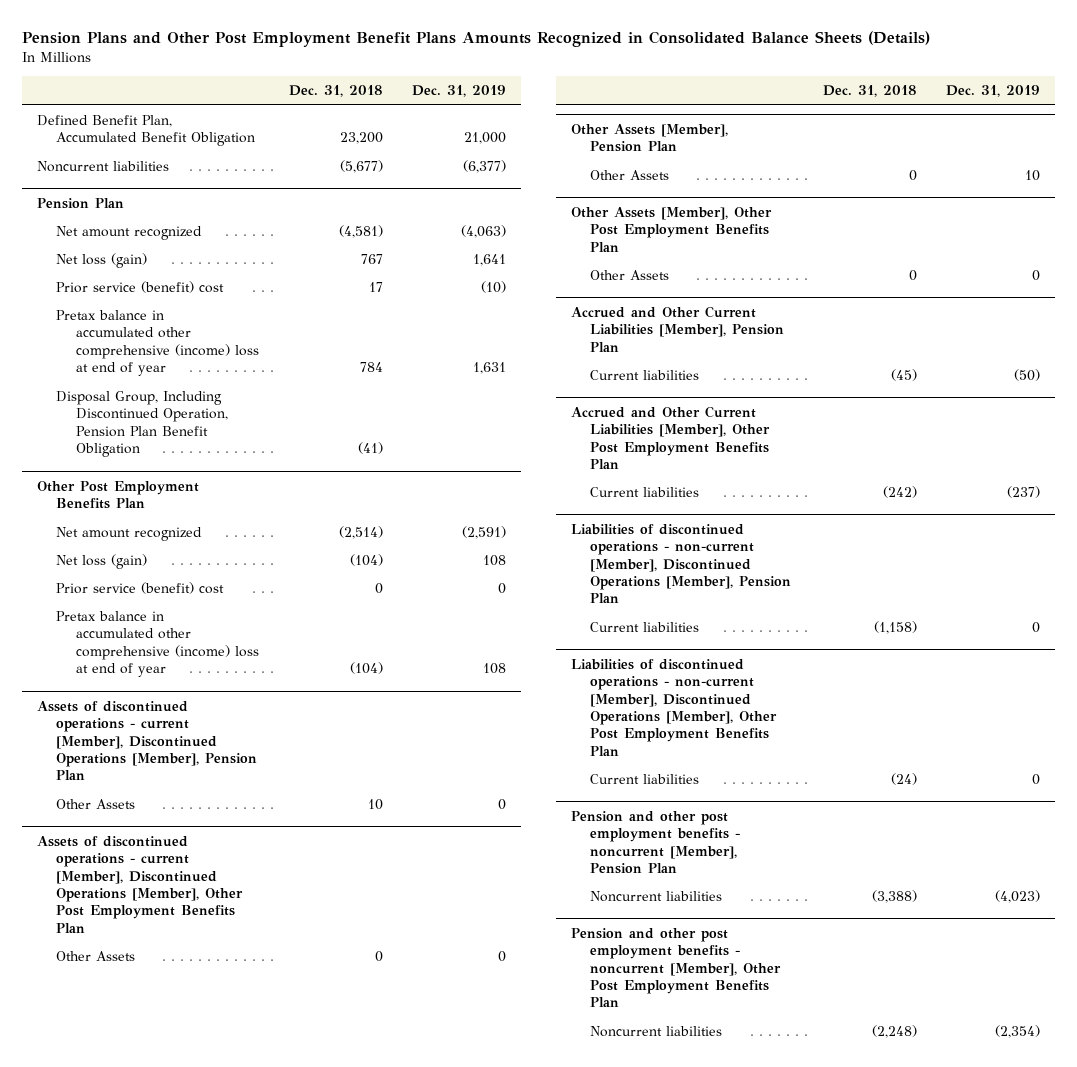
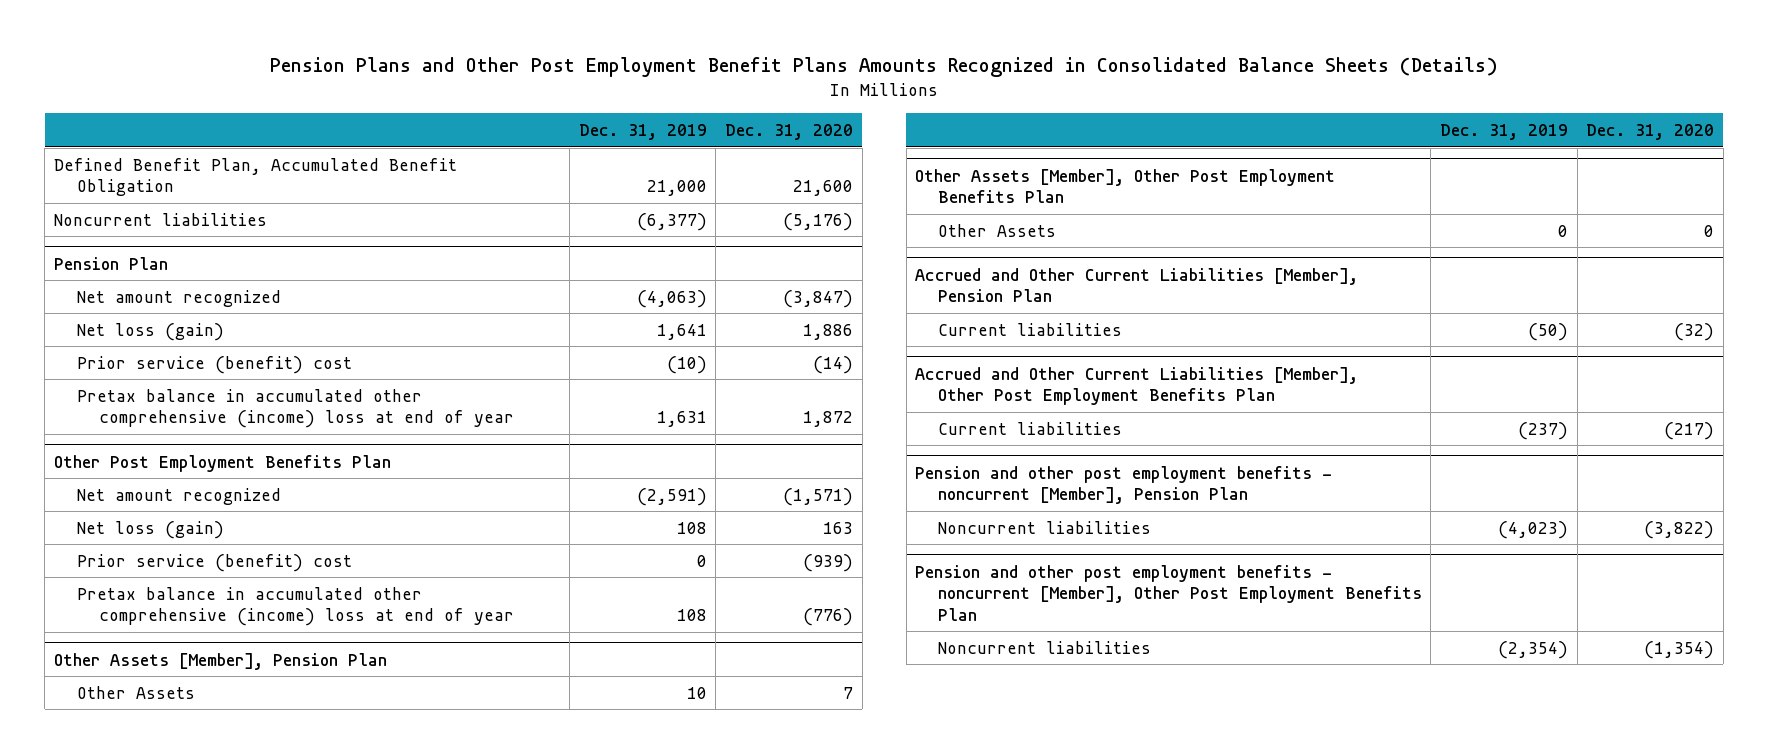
[288,85,383,98] Dec. 31, 2018 -> none
none -> [724,124,853,141] Dec. 31, 2020
[56,391,228,458] Disposal Group, Including Discontinued Operation, Pension Plan Benefit Obligation -> none
[36,700,258,781] Assets of discontinued operations - current [Member], Discontinued Operations [Member], Pension Plan -> none
[56,799,136,810] Other Assets -> none
[36,835,244,933] Assets of discontinued operations - current [Member], Discontinued Operations [Member], Other Post Employment Benefits Plan -> none
[56,951,136,962] Other Assets -> none
[570,523,792,604] Liabilities of discontinued operations - non-current [Member], Discontinued Operations [Member], Pension Plan -> none
[590,622,700,633] Current liabilities -> none
[570,658,778,756] Liabilities of discontinued operations - non-current [Member], Discontinued Operations [Member], Other Post Employment Benefits Plan -> none
[590,774,700,785] Current liabilities -> none

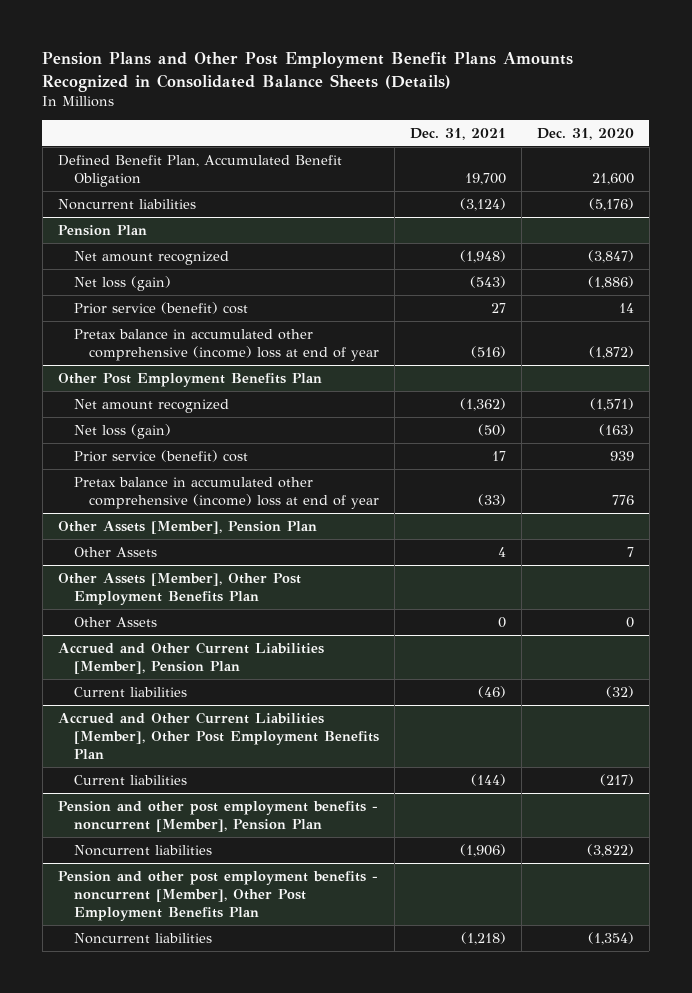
[578,124,707,141] Dec. 31, 2019 -> none
none -> [410,127,507,140] Dec. 31, 2021
[802,323,853,340] 1,886 -> [587,275,634,289] (1,886)
[812,355,853,374] (14) -> [618,302,634,313] 14
[802,411,853,428] 1,872 -> [588,345,634,359] (1,872)
[822,521,853,534] 163 -> [598,423,634,436] (163)
[802,553,853,572] (939) -> [609,450,634,461] 939
[802,608,853,627] (776) -> [611,494,634,505] 776

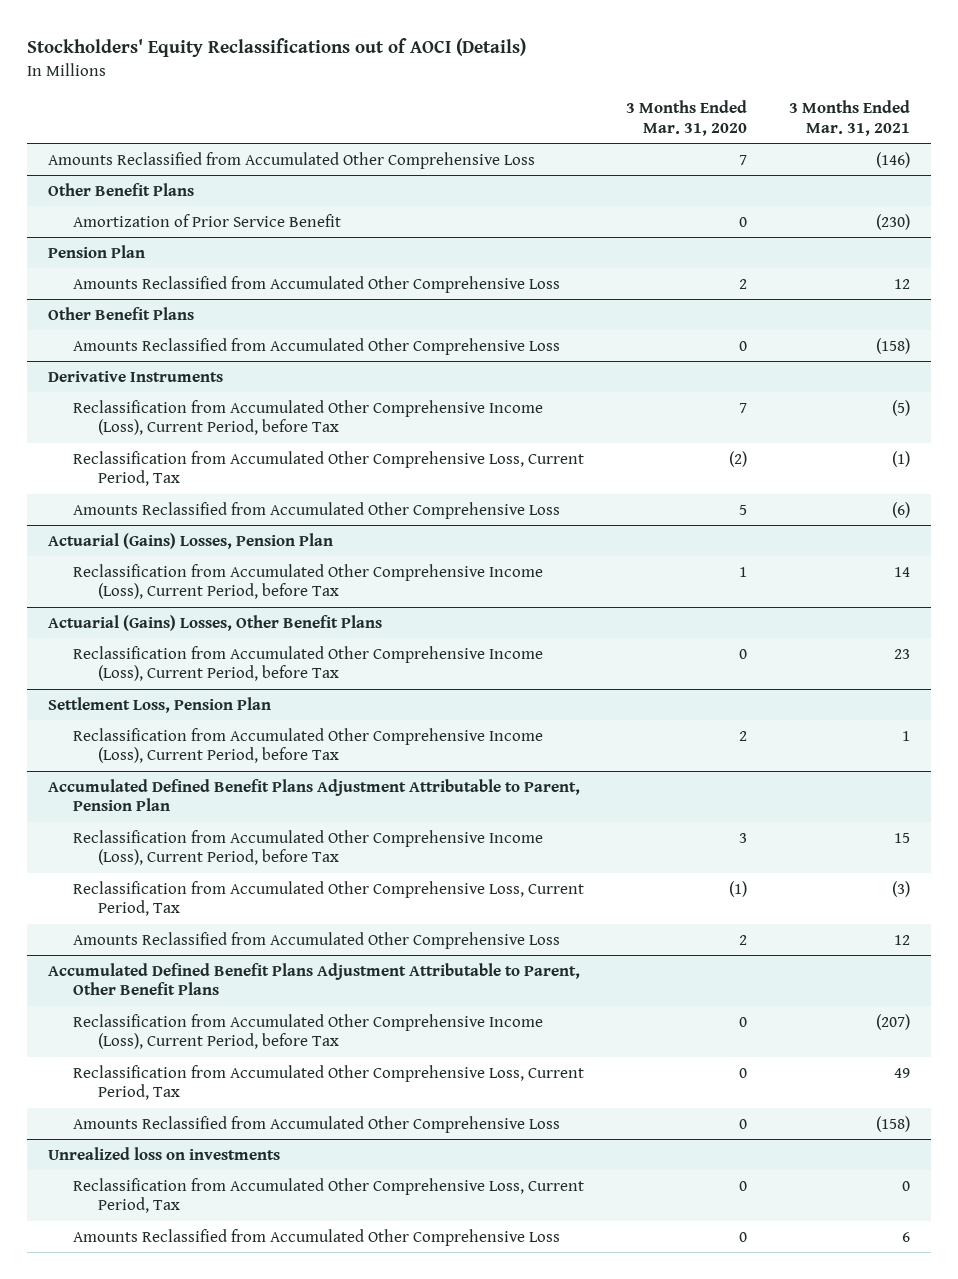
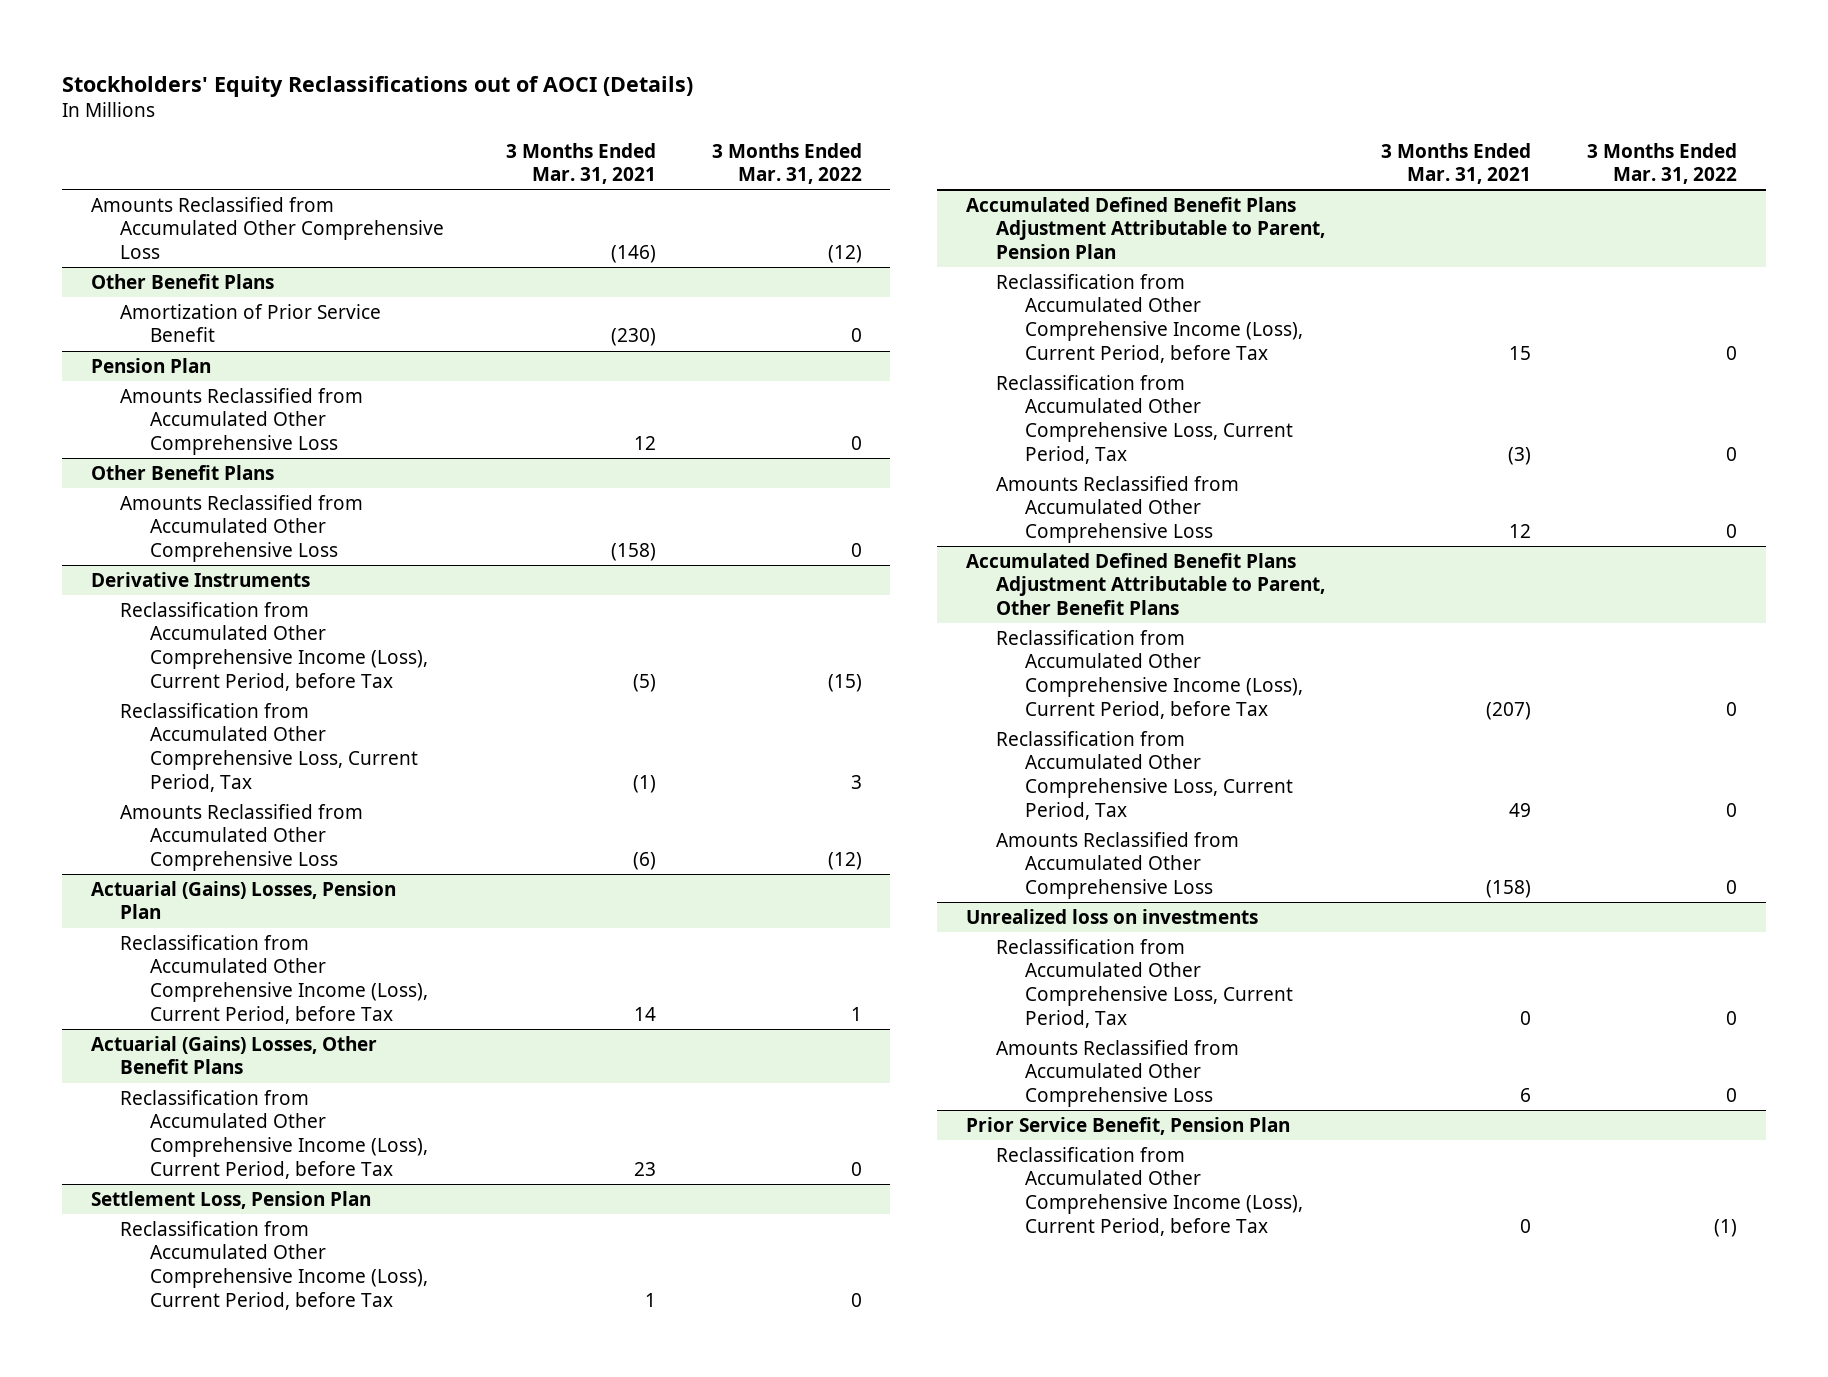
[625,100,747,136] 3 Months Ended Mar. 31, 2020 -> none
none -> [712,142,863,185] 3 Months Ended Mar. 31, 2022
none -> [965,1116,1290,1135] Prior Service Benefit, Pension Plan
none -> [995,1146,1304,1236] Reclassification from Accumulated Other Comprehensive Income (Loss), Current Period, before Tax

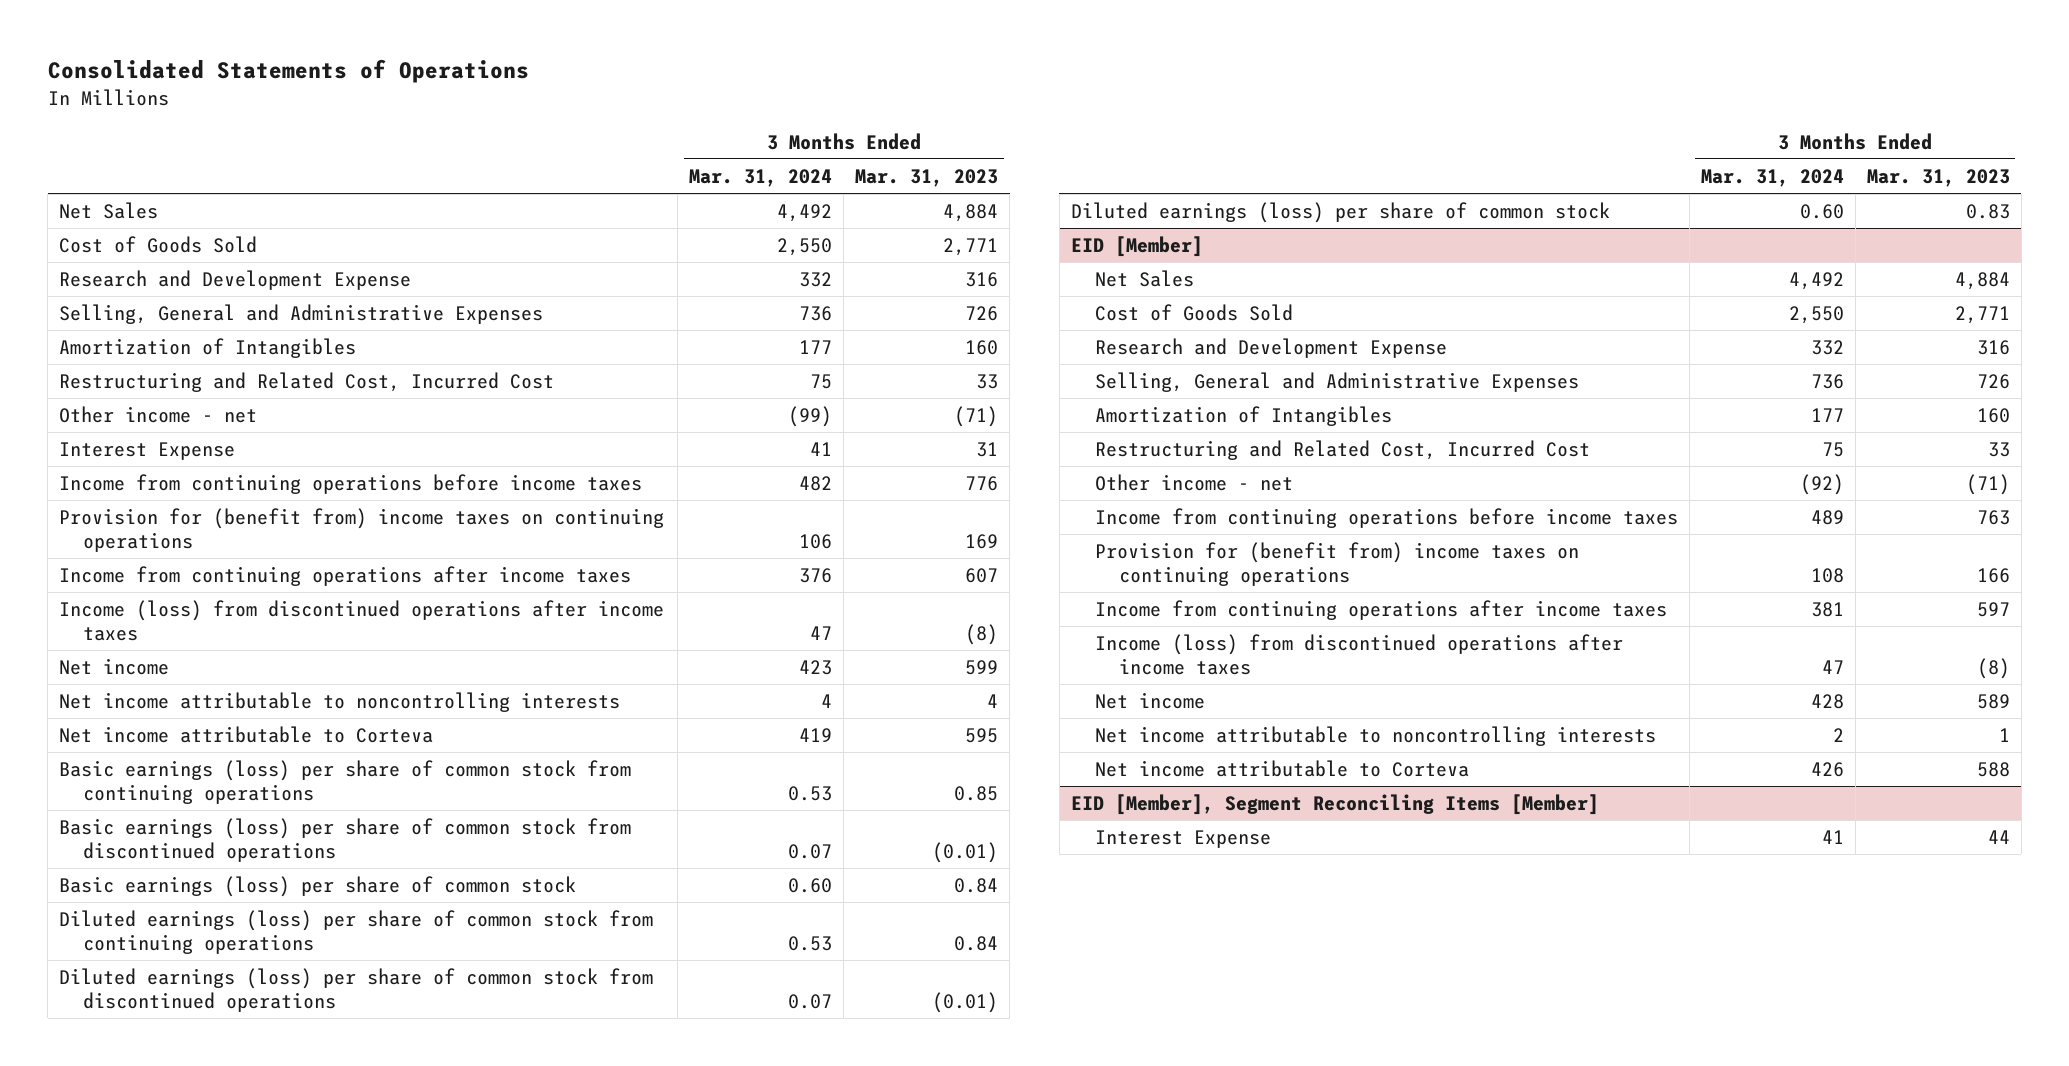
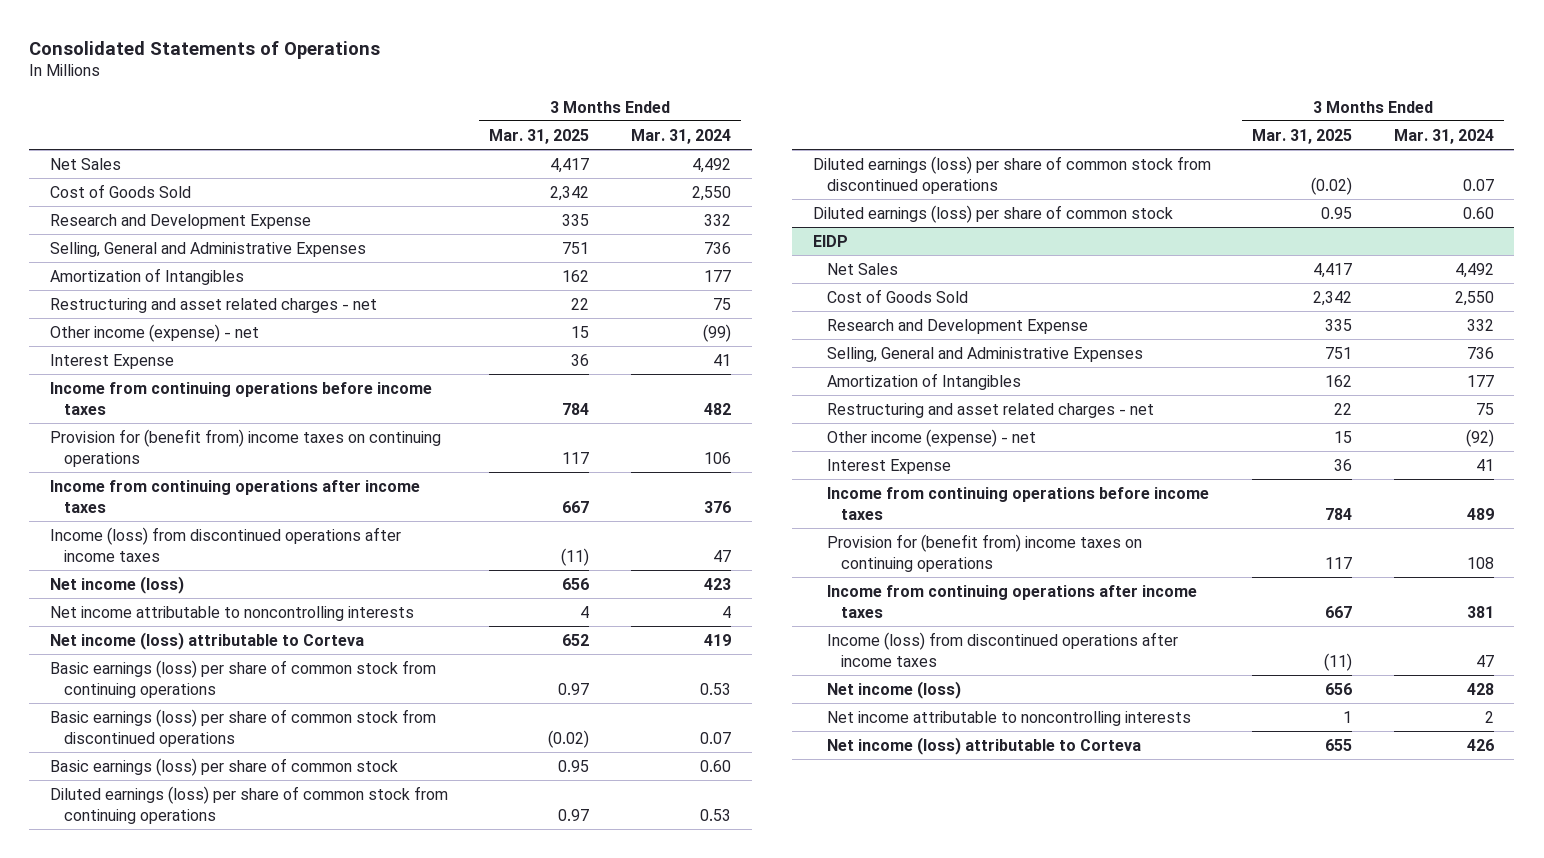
[855,168,999,187] Mar. 31, 2023 -> none
none -> [489,128,590,144] Mar. 31, 2025
[59,372,555,393] Restructuring and Related Cost, Incurred Cost -> none
none -> [50,297,378,313] Restructuring and asset related charges - net
[59,406,258,424] Other income - net -> [50,323,260,342] Other income (expense) - net
[59,658,170,676] Net income -> [50,575,185,594] Net income (loss)
[59,726,434,744] Net income attributable to Corteva -> [50,631,365,650] Net income (loss) attributable to Corteva
[1070,236,1203,258] EID [Member] -> none
none -> [812,234,848,247] EIDP
[1094,440,1590,461] Restructuring and Related Cost, Incurred Cost -> none
none -> [826,402,1154,418] Restructuring and asset related charges - net
[1094,474,1293,492] Other income - net -> [826,428,1036,447] Other income (expense) - net
none -> [826,458,951,474] Interest Expense
[1094,692,1205,710] Net income -> [826,680,961,699] Net income (loss)
[1070,794,1599,816] EID [Member], Segment Reconciling Items [Member] -> none
[1094,830,1271,849] Interest Expense -> none
[1094,760,1469,778] Net income attributable to Corteva -> [826,736,1141,755] Net income (loss) attributable to Corteva

